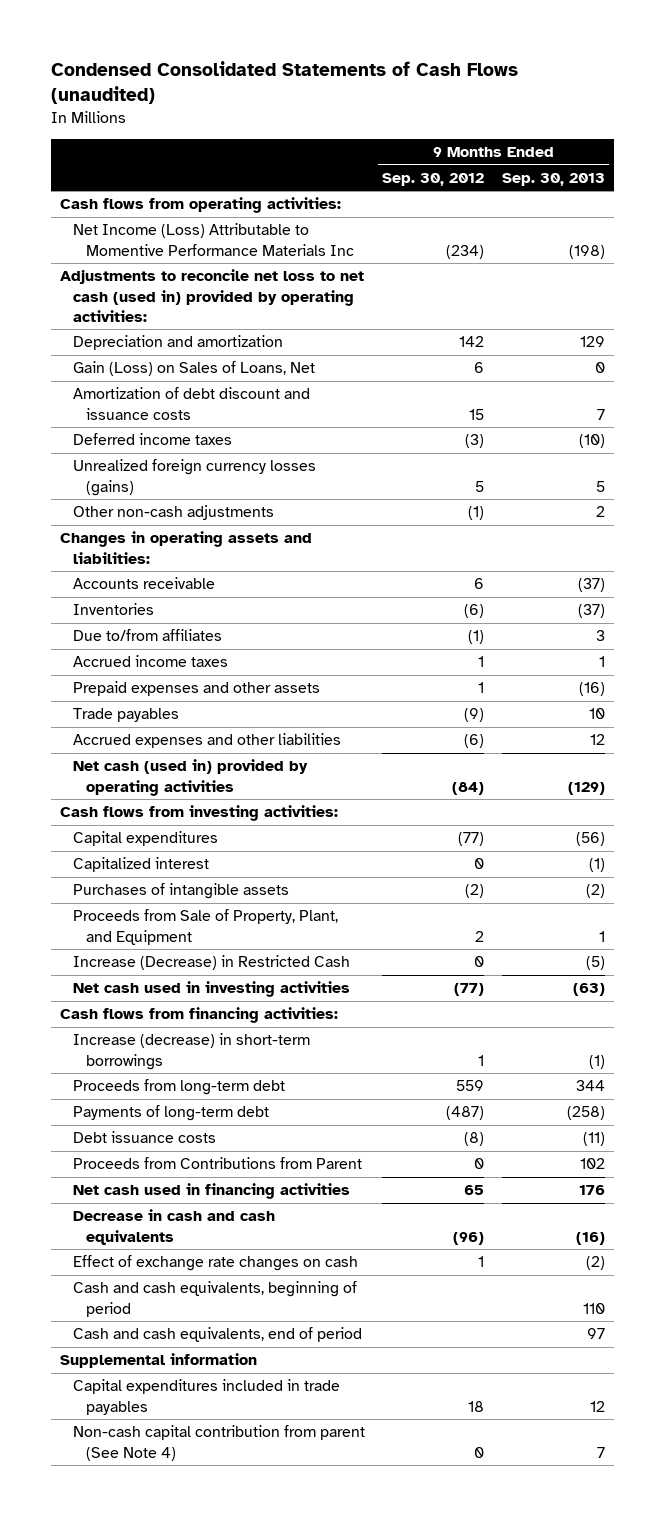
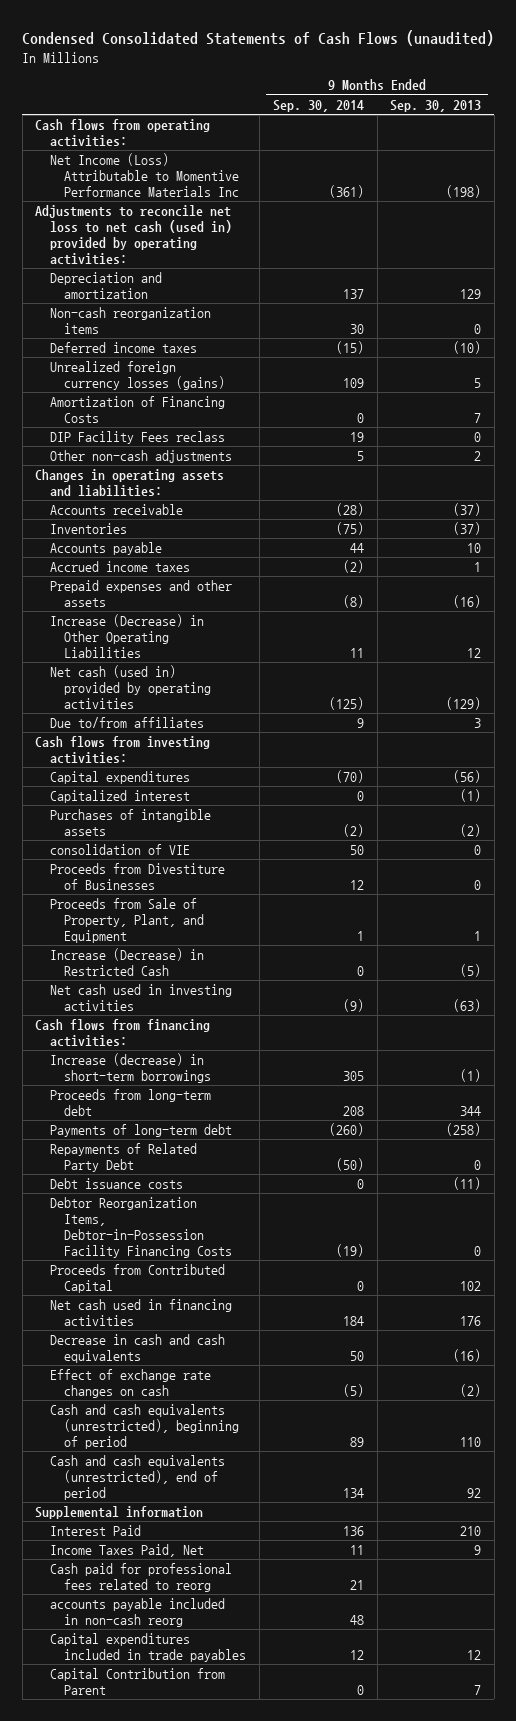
[382,172,485,186] Sep. 30, 2012 -> none
none -> [272,99,364,112] Sep. 30, 2014
[72,361,315,377] Gain (Loss) on Sales of Loans, Net -> none
[72,387,310,420] Amortization of debt discount and issuance costs -> none
none -> [49,307,211,335] Non-cash reorganization items
none -> [49,396,225,424] Amortization of Financing Costs
none -> [49,431,225,445] DIP Facility Fees reclass
none -> [49,542,162,556] Accounts payable
[72,708,179,723] Trade payables -> none
[72,733,341,749] Accrued expenses and other liabilities -> none
none -> [49,614,204,659] Increase (Decrease) in Other Operating Liabilities
[72,629,222,642] Due to/from affiliates -> [49,717,204,729] Due to/from affiliates
none -> [49,844,190,856] consolidation of VIE
none -> [49,863,225,891] Proceeds from Divestiture of Businesses
none -> [49,1143,197,1173] Repayments of Related Party Debt
[72,1157,362,1170] Proceeds from Contributions from Parent -> none
none -> [49,1197,233,1259] Debtor Reorganization Items, Debtor-in-Possession Facility Financing Costs
none -> [49,1264,225,1294] Proceeds from Contributed Capital
[72,1281,357,1317] Cash and cash equivalents, beginning of period -> [49,1404,240,1450] Cash and cash equivalents (unrestricted), beginning of period
[72,1327,362,1343] Cash and cash equivalents, end of period -> [49,1455,225,1501] Cash and cash equivalents (unrestricted), end of period
[586,1328,605,1340] 97 -> [467,1488,482,1499] 92
none -> [49,1525,141,1537] Interest Paid
none -> [49,1544,204,1558] Income Taxes Paid, Net
none -> [49,1563,232,1593] Cash paid for professional fees related to reorg
none -> [49,1598,225,1628] accounts payable included in non-cash reorg
[72,1425,365,1461] Non-cash capital contribution from parent (See Note 4) -> none
none -> [49,1668,225,1696] Capital Contribution from Parent

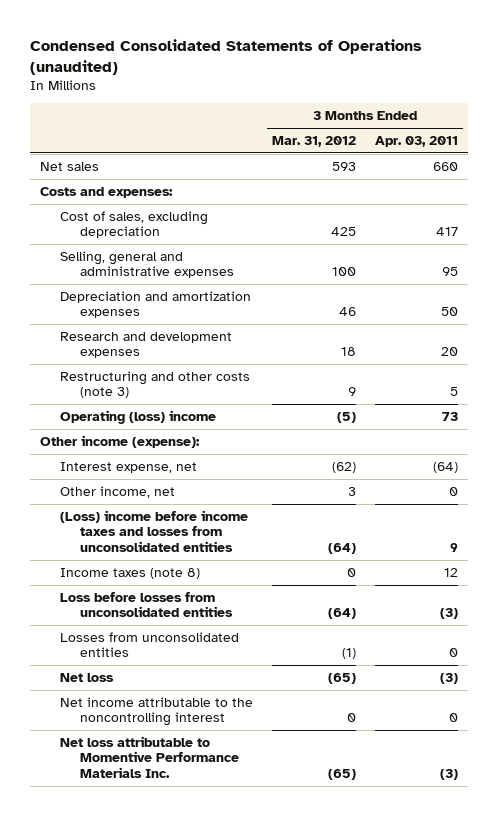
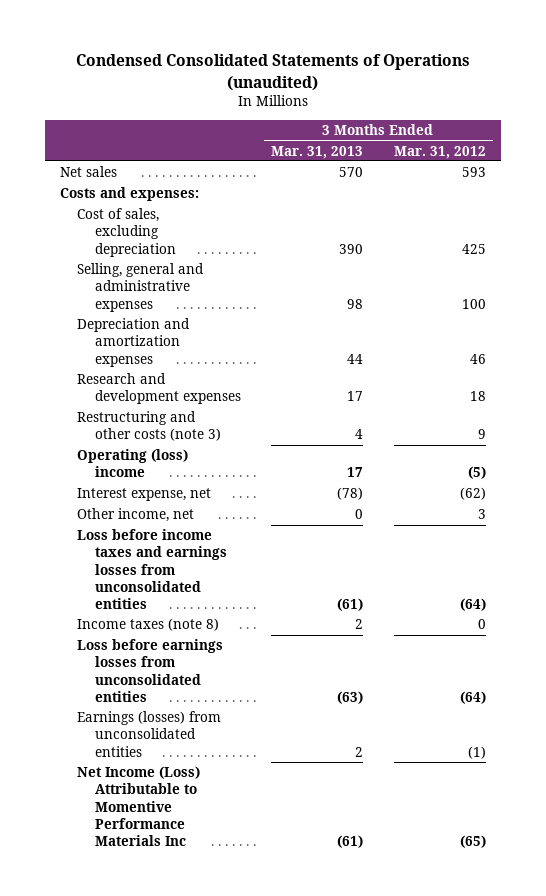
[375,136,459,148] Apr. 03, 2011 -> none
none -> [271,145,364,159] Mar. 31, 2013
[39,434,200,448] Other income (expense): -> none
[60,509,249,552] (Loss) income before income taxes and losses from unconsolidated entities -> [77,529,227,610] Loss before income taxes and earnings losses from unconsolidated entities
[60,696,254,727] Net income attributable to the noncontrolling interest -> none
[60,735,240,778] Net loss attributable to Momentive Performance Materials Inc. -> none
[60,591,234,618] Loss before losses from unconsolidated entities -> [77,639,224,702] Loss before earnings losses from unconsolidated entities
[60,631,240,658] Losses from unconsolidated entities -> [77,711,222,757] Earnings (losses) from unconsolidated entities
[60,672,115,682] Net loss -> [77,766,201,847] Net Income (Loss) Attributable to Momentive Performance Materials Inc

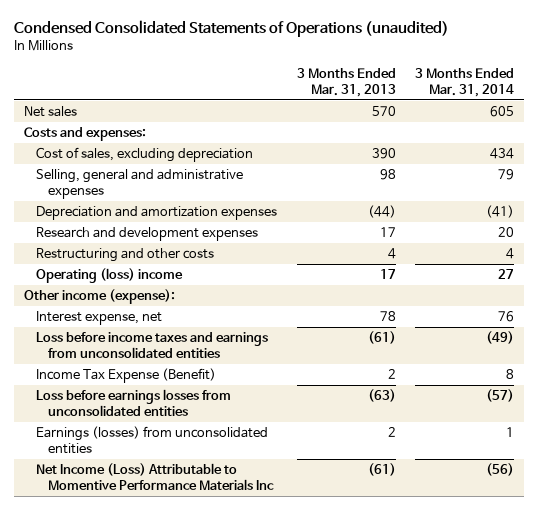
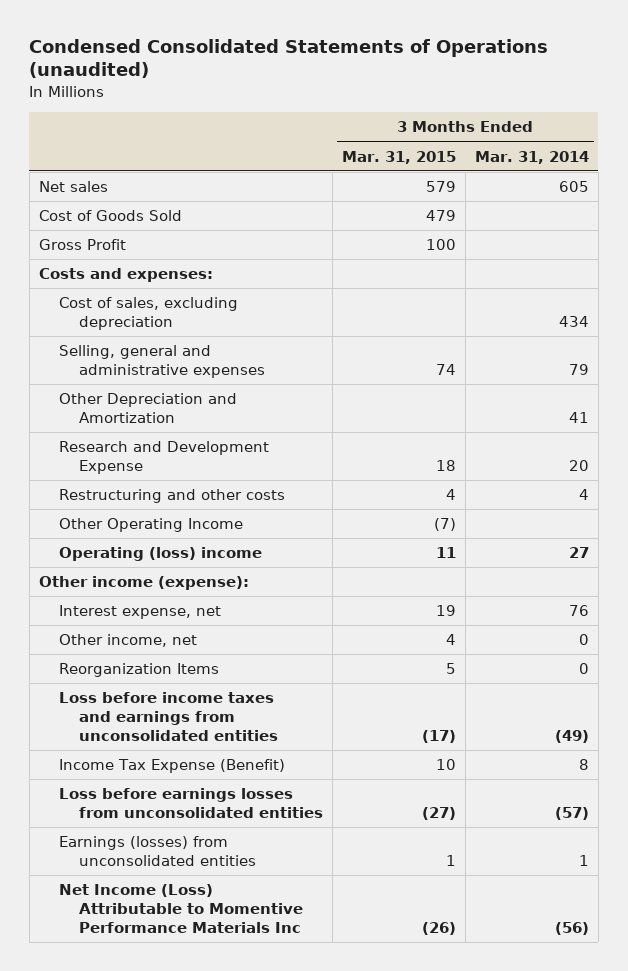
[296,67,396,97] 3 Months Ended Mar. 31, 2013 -> none
none -> [341,150,456,164] Mar. 31, 2015
none -> [38,210,182,222] Cost of Goods Sold
none -> [38,239,126,251] Gross Profit
[35,206,277,221] Depreciation and amortization expenses -> [58,393,237,424] Other Depreciation and Amortization
[486,205,515,219] (41) -> [568,412,589,424] 41
[35,227,258,242] Research and development expenses -> [58,441,269,475] Research and Development Expense
none -> [58,518,243,533] Other Operating Income
none -> [58,634,197,648] Other income, net
none -> [58,663,219,678] Reorganization Items

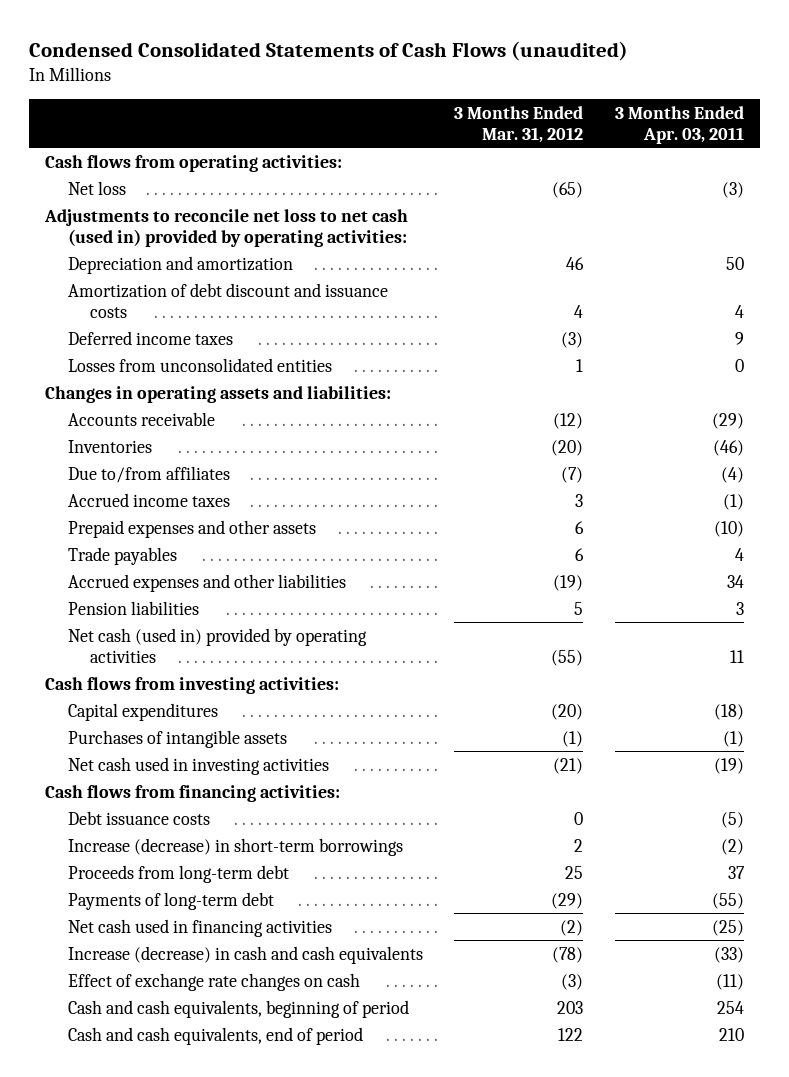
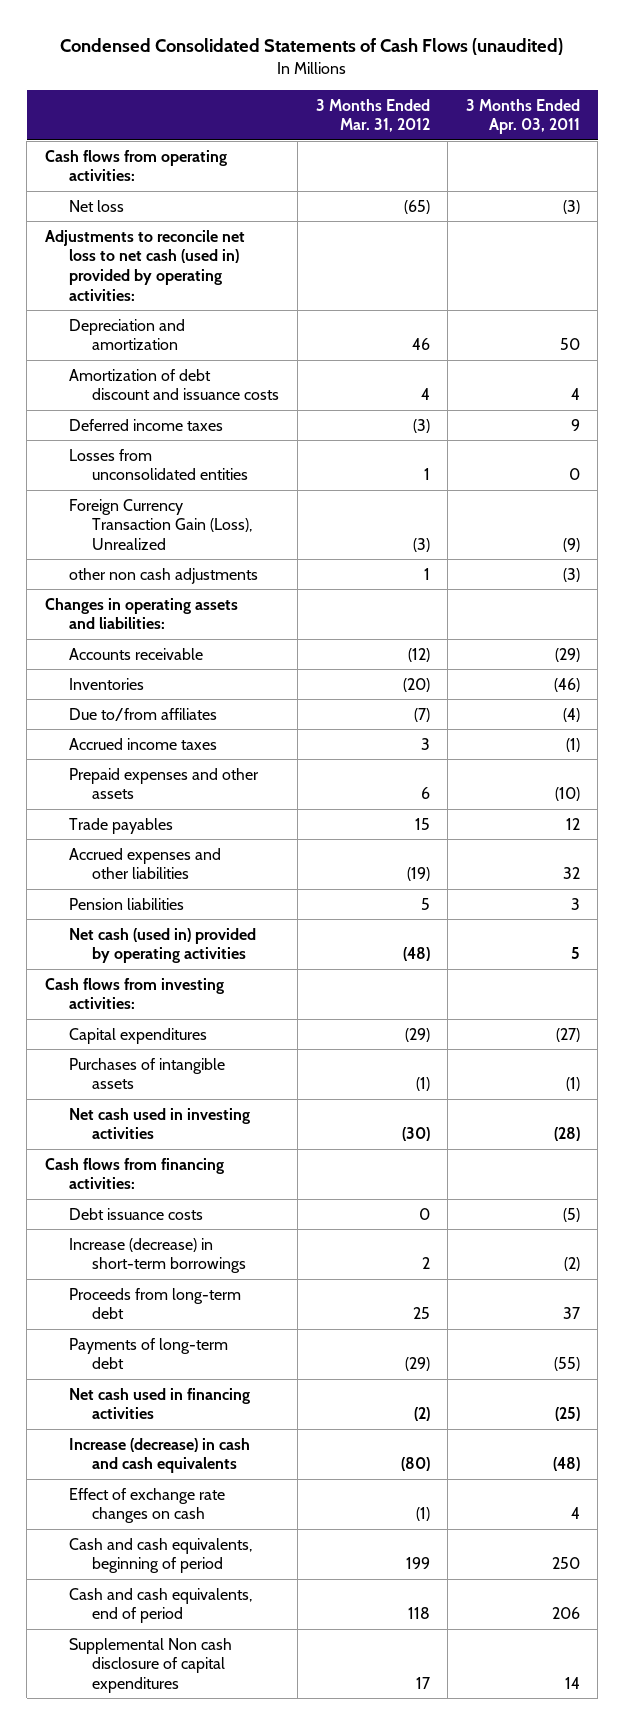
none -> [68,498,253,550] Foreign Currency Transaction Gain (Loss), Unrealized
none -> [68,567,258,584] other non cash adjustments
[575,547,585,561] 6 -> [414,817,430,830] 15
[735,547,745,561] 4 -> [565,817,580,830] 12
[727,574,745,588] 34 -> [562,867,580,880] 32
[551,649,584,666] (55) -> [402,947,430,962] (48)
[730,649,745,663] 11 -> [570,947,580,960] 5
[551,703,584,720] (20) -> [404,1027,430,1042] (29)
[714,703,745,720] (18) -> [555,1027,580,1042] (27)
[553,757,584,774] (21) -> [401,1127,430,1142] (30)
[714,757,745,774] (19) -> [553,1127,580,1142] (28)
[552,946,584,963] (78) -> [400,1457,430,1472] (80)
[714,946,745,963] (33) -> [552,1457,580,1472] (48)
[561,973,584,990] (3) -> [415,1507,430,1522] (1)
[716,973,745,990] (11) -> [570,1507,580,1520] 4
[557,1000,584,1014] 203 -> [405,1557,430,1570] 199
[717,1000,745,1014] 254 -> [551,1557,580,1570] 250
[558,1027,584,1041] 122 -> [407,1607,430,1620] 118
[719,1027,745,1041] 210 -> [551,1607,580,1620] 206
none -> [68,1637,232,1693] Supplemental Non cash disclosure of capital expenditures

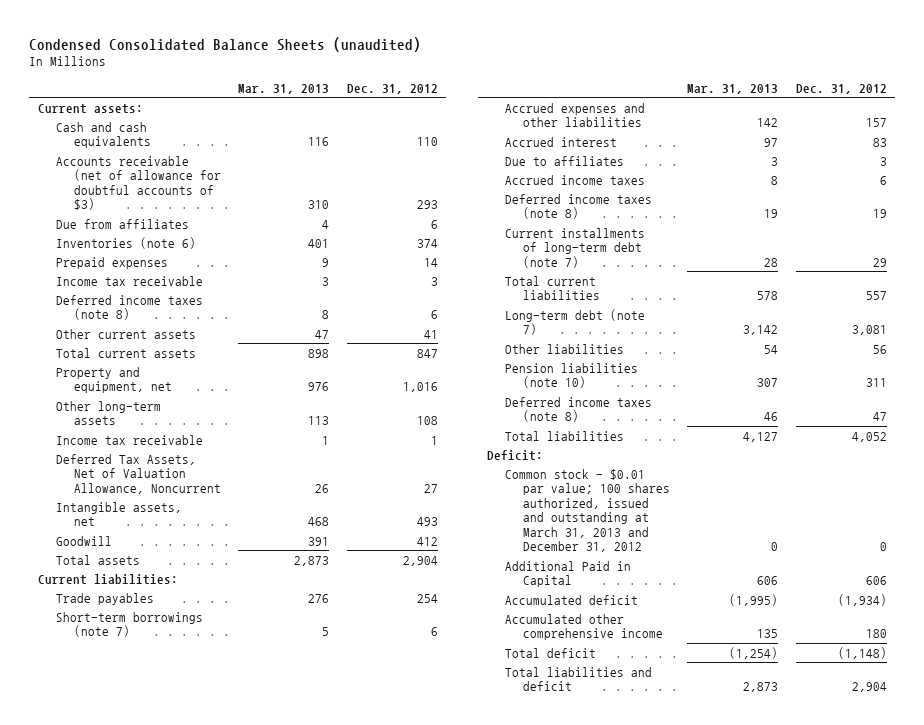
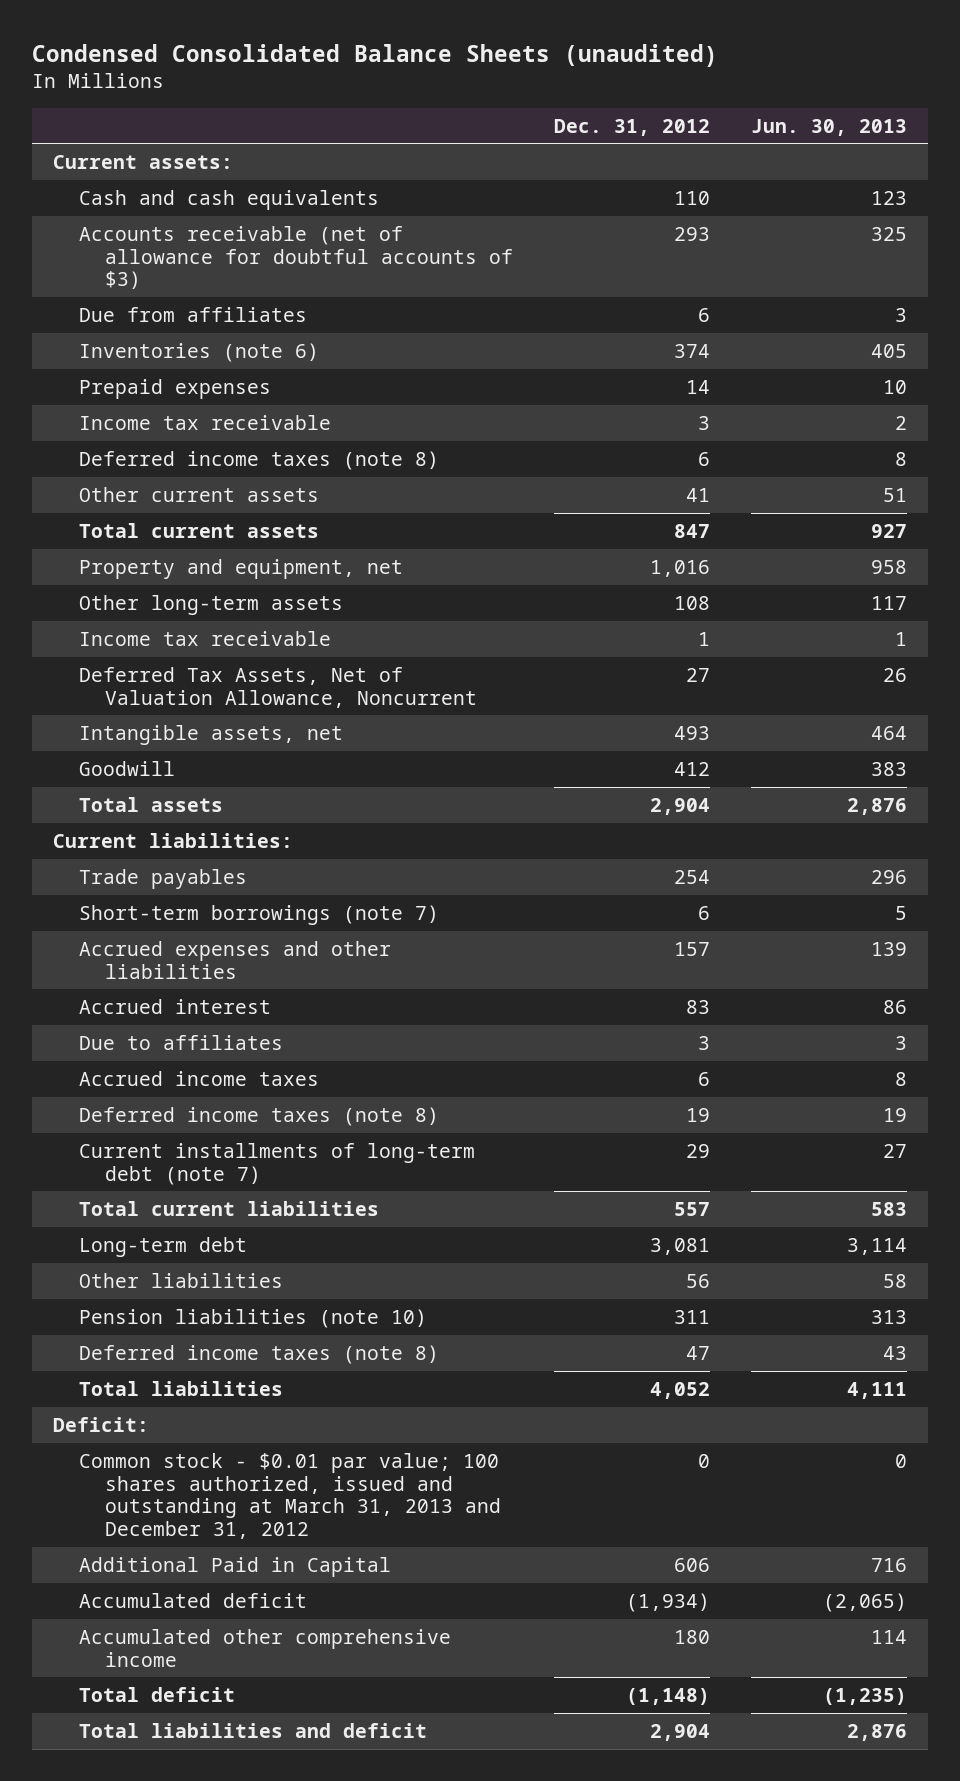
[238,83,330,94] Mar. 31, 2013 -> none
none -> [751,118,908,136] Jun. 30, 2013
[504,308,645,336] Long-term debt (note 7) -> [78,1236,247,1257] Long-term debt

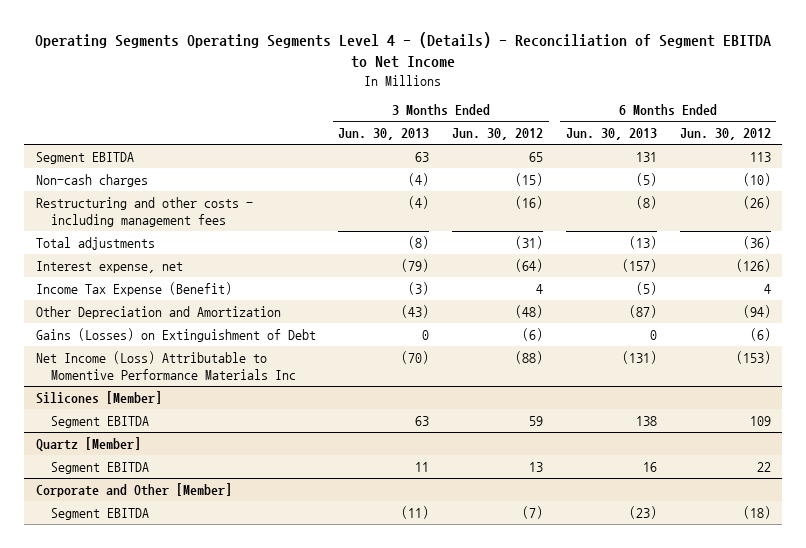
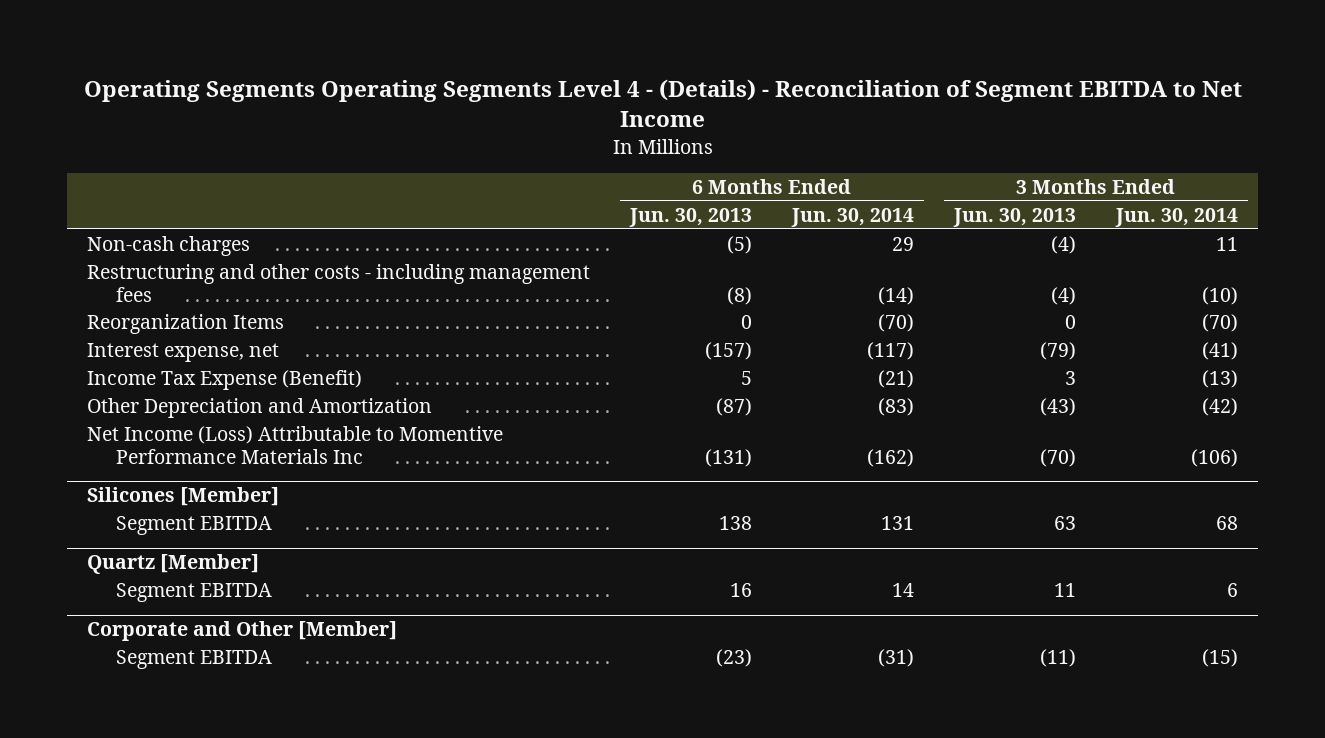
[452,128,544,141] Jun. 30, 2012 -> none
[679,128,771,141] Jun. 30, 2012 -> none
none -> [791,207,915,227] Jun. 30, 2014
none -> [1115,207,1239,227] Jun. 30, 2014
[35,151,134,164] Segment EBITDA -> none
[35,236,155,250] Total adjustments -> none
none -> [86,313,284,334] Reorganization Items
[408,281,430,295] (3) -> [1065,370,1077,385] 3
[635,281,657,295] (5) -> [740,370,752,385] 5
[35,327,316,342] Gains (Losses) on Extinguishment of Debt -> none

